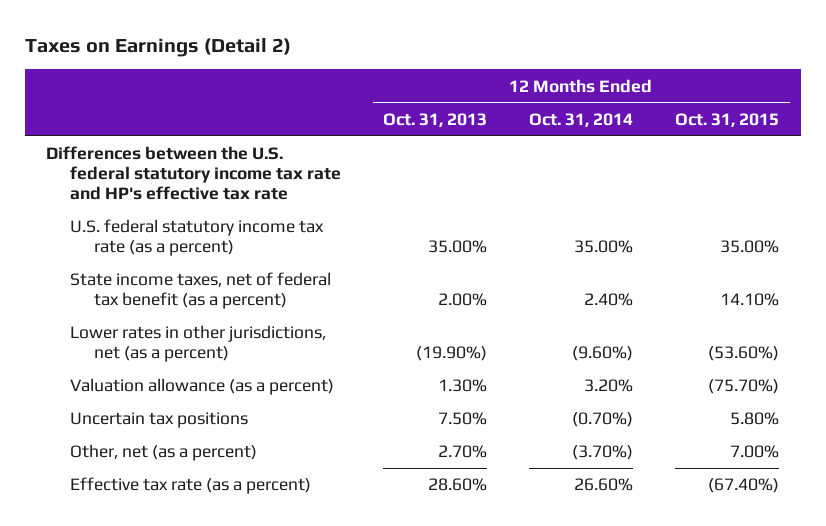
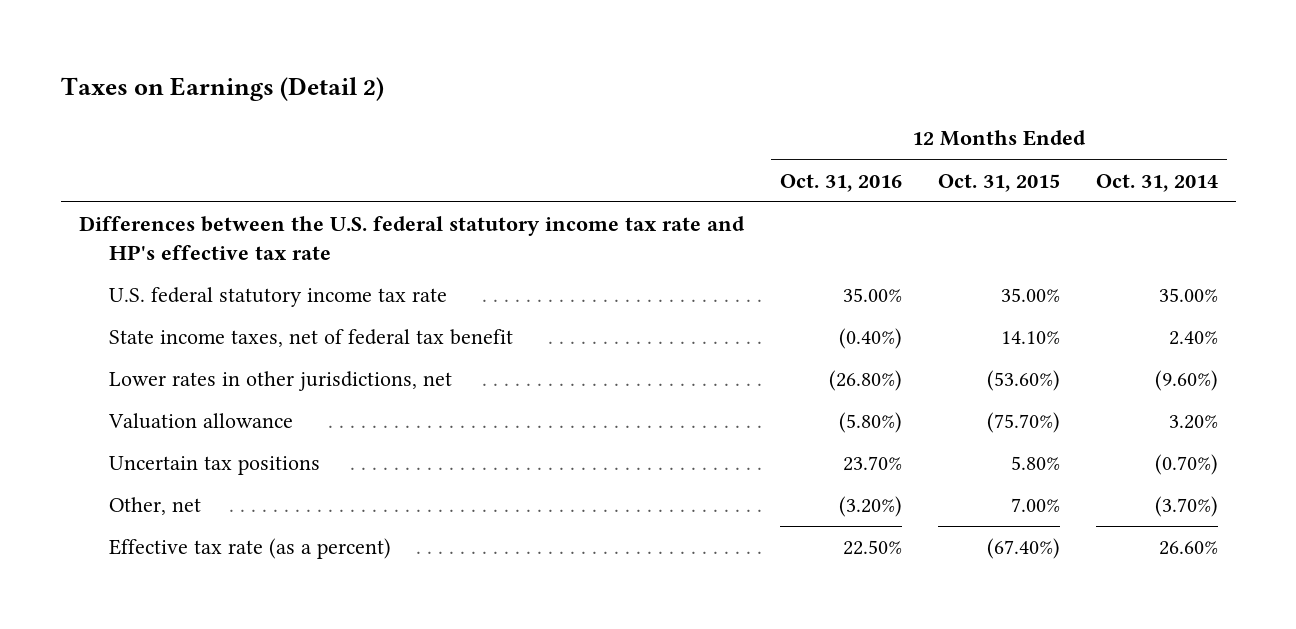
[383,112,488,127] Oct. 31, 2013 -> none
none -> [779,173,902,192] Oct. 31, 2016
[70,219,325,257] U.S. federal statutory income tax rate (as a percent) -> [108,287,447,308] U.S. federal statutory income tax rate
[70,272,332,310] State income taxes, net of federal tax benefit (as a percent) -> [108,329,513,348] State income taxes, net of federal tax benefit
[70,325,327,363] Lower rates in other jurisdictions, net (as a percent) -> [108,371,452,392] Lower rates in other jurisdictions, net
[70,378,335,396] Valuation allowance (as a percent) -> [107,413,293,430] Valuation allowance
[70,444,258,462] Other, net (as a percent) -> [108,497,201,516] Other, net

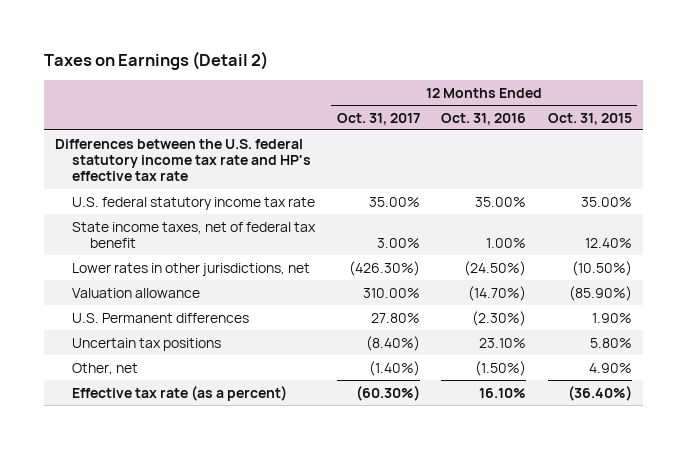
[1095,173,1218,192] Oct. 31, 2014 -> none
none -> [336,112,420,125] Oct. 31, 2017
[838,328,902,350] (0.40%) -> [486,237,527,248] 1.00%
[1000,331,1060,345] 14.10% -> [584,237,632,248] 12.40%
[828,370,902,392] (26.80%) -> [464,260,527,276] (24.50%)
[986,370,1060,392] (53.60%) -> [571,260,632,276] (10.50%)
[838,412,902,434] (5.80%) -> [468,285,527,301] (14.70%)
[986,412,1060,434] (75.70%) -> [568,285,632,301] (85.90%)
none -> [72,312,250,323] U.S. Permanent differences
[842,456,902,472] 23.70% -> [479,337,527,348] 23.10%
[838,496,902,518] (3.20%) -> [475,360,527,376] (1.50%)
[1010,498,1060,513] 7.00% -> [588,362,632,373] 4.90%
[842,540,902,556] 22.50% -> [479,387,527,398] 16.10%
[986,538,1060,560] (67.40%) -> [567,385,632,401] (36.40%)

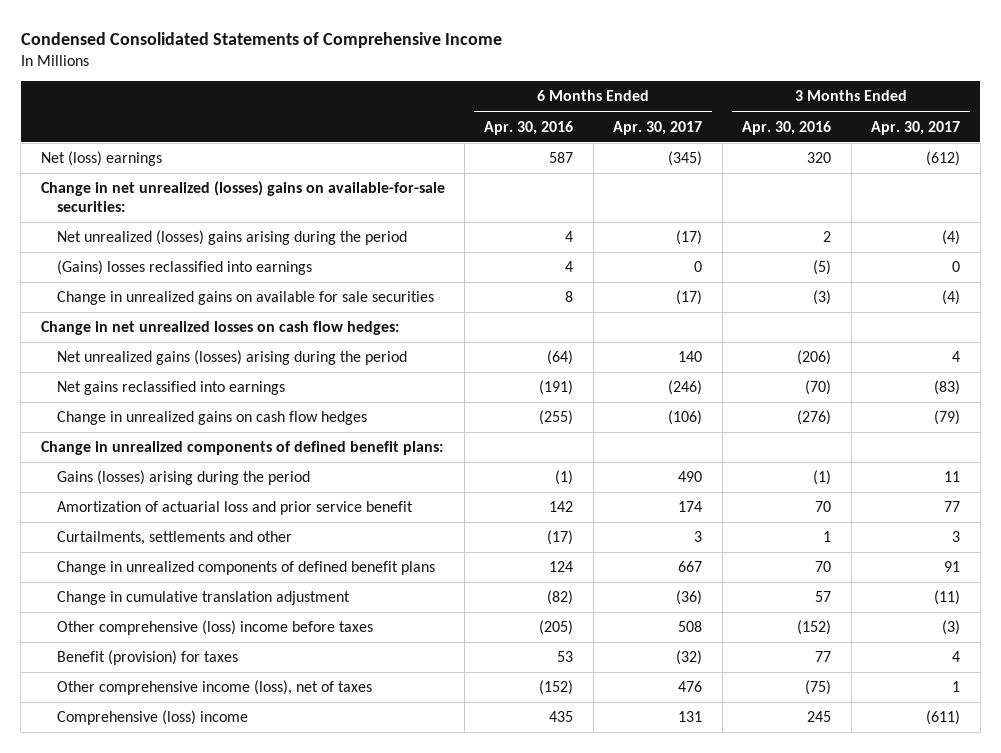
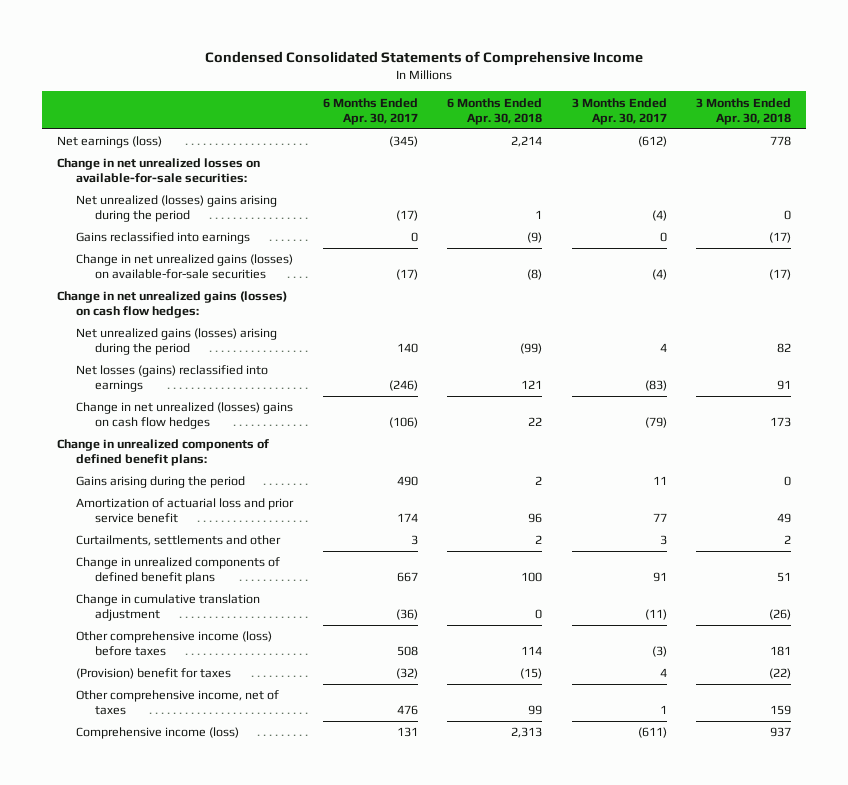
[484,120,574,135] Apr. 30, 2016 -> none
[742,120,832,135] Apr. 30, 2016 -> none
none -> [447,97,543,125] 6 Months Ended Apr. 30, 2018
none -> [696,97,792,125] 3 Months Ended Apr. 30, 2018
[40,151,162,167] Net (loss) earnings -> [56,136,162,149] Net earnings (loss)
[40,181,445,213] Change in net unrealized (losses) gains on available-for-sale securities: -> [56,158,260,184] Change in net unrealized losses on available-for-sale securities:
[56,260,312,276] (Gains) losses reclassified into earnings -> [75,232,250,245] Gains reclassified into earnings
[56,291,434,306] Change in unrealized gains on available for sale securities -> [75,254,293,280] Change in net unrealized gains (losses) on available-for-sale securities
[40,321,399,336] Change in net unrealized losses on cash flow hedges: -> [56,291,287,319] Change in net unrealized gains (losses) on cash flow hedges:
[56,381,285,396] Net gains reclassified into earnings -> [75,365,268,393] Net losses (gains) reclassified into earnings
[56,411,367,426] Change in unrealized gains on cash flow hedges -> [75,402,293,430] Change in net unrealized (losses) gains on cash flow hedges
[56,470,310,486] Gains (losses) arising during the period -> [75,476,245,489] Gains arising during the period
[56,620,373,636] Other comprehensive (loss) income before taxes -> [75,631,272,657] Other comprehensive income (loss) before taxes
[56,650,238,666] Benefit (provision) for taxes -> [75,668,231,680] (Provision) benefit for taxes
[56,680,372,696] Other comprehensive income (loss), net of taxes -> [75,690,279,716] Other comprehensive income, net of taxes
[56,710,248,726] Comprehensive (loss) income -> [75,727,239,740] Comprehensive income (loss)

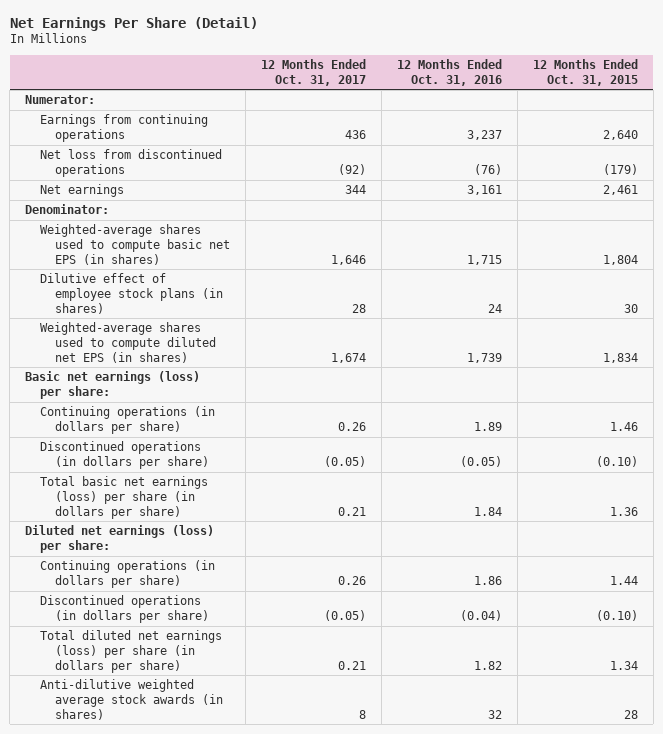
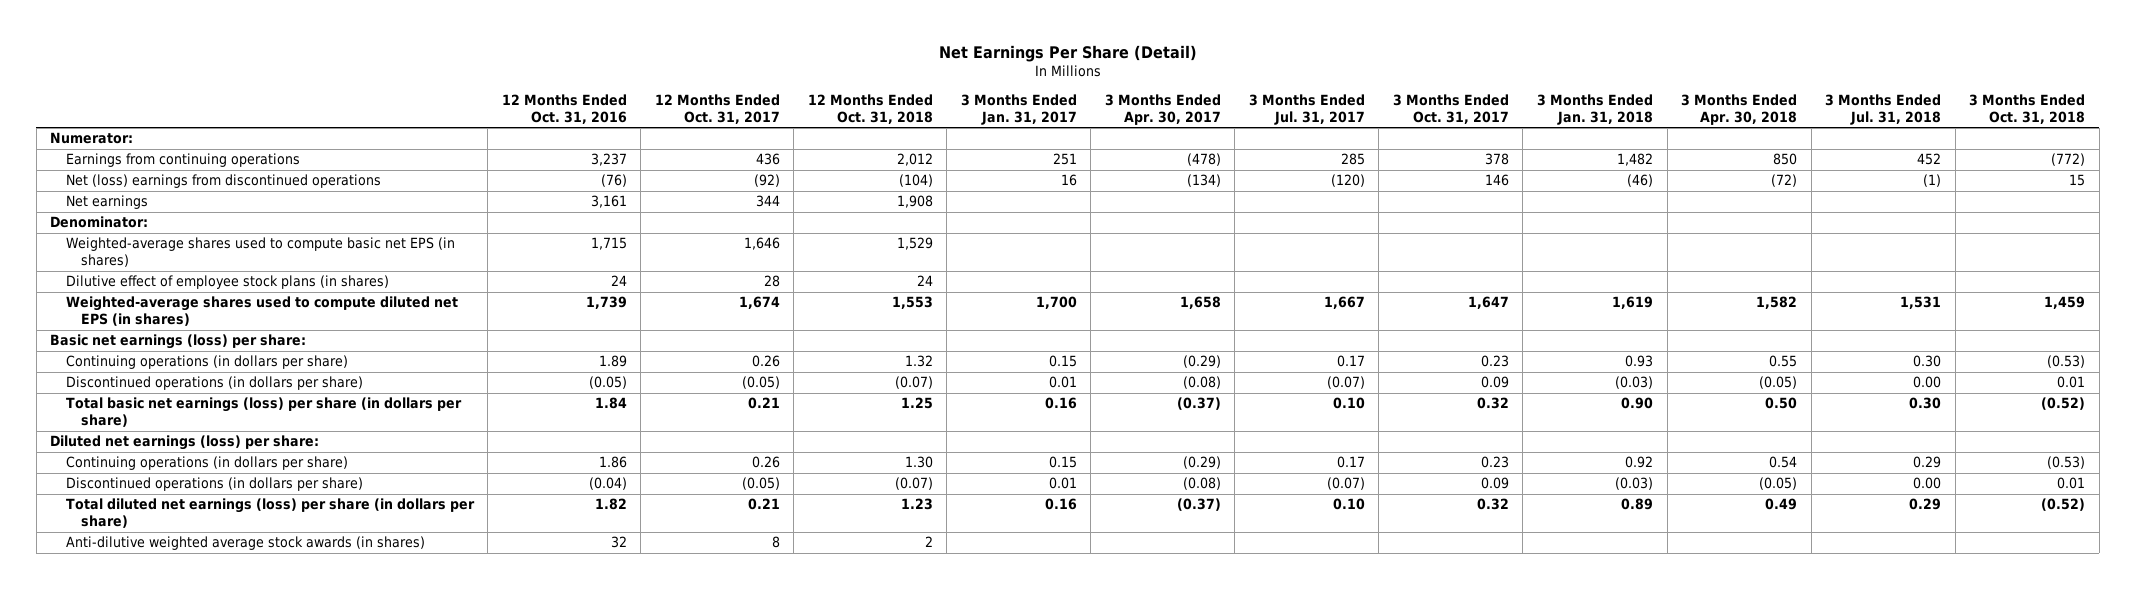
[533,59,639,86] 12 Months Ended Oct. 31, 2015 -> none
none -> [807,94,933,124] 12 Months Ended Oct. 31, 2018
none -> [960,94,1077,125] 3 Months Ended Jan. 31, 2017
none -> [1104,94,1221,125] 3 Months Ended Apr. 30, 2017
none -> [1248,94,1365,125] 3 Months Ended Jul. 31, 2017
none -> [1392,94,1509,124] 3 Months Ended Oct. 31, 2017
none -> [1536,94,1653,125] 3 Months Ended Jan. 31, 2018
none -> [1681,94,1798,125] 3 Months Ended Apr. 30, 2018
none -> [1825,94,1942,125] 3 Months Ended Jul. 31, 2018
none -> [1969,94,2086,124] 3 Months Ended Oct. 31, 2018
[40,149,223,177] Net loss from discontinued operations -> [65,174,381,189] Net (loss) earnings from discontinued operations

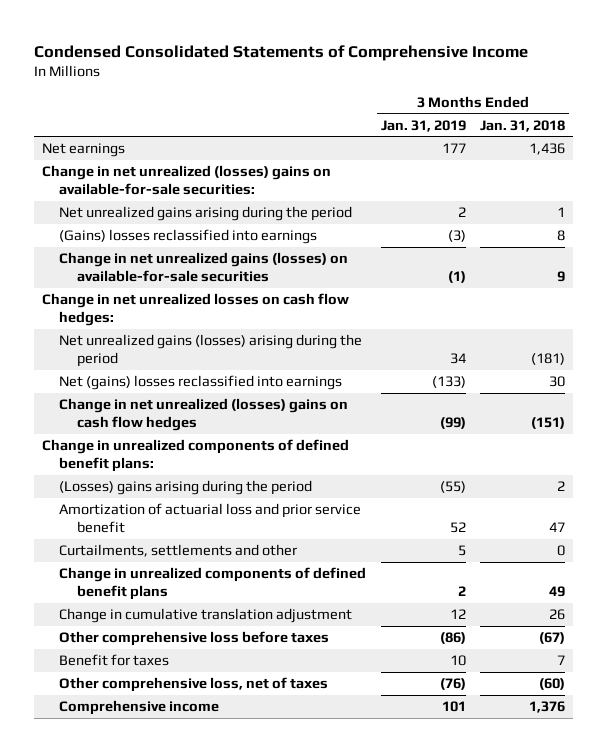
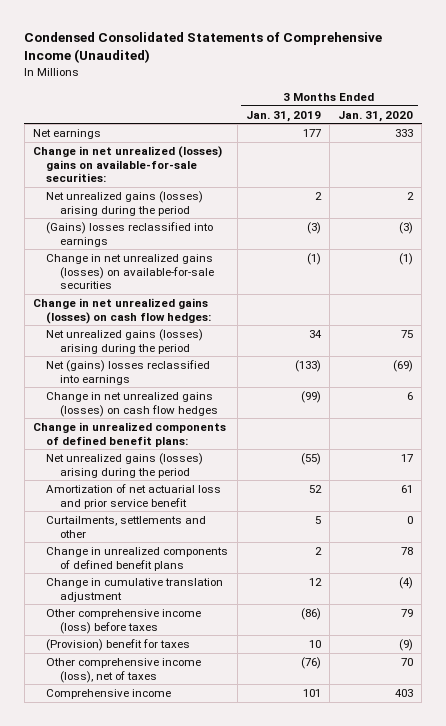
[34,44,529,61] Condensed Consolidated Statements of Comprehensive Income -> [24,32,383,64] Condensed Consolidated Statements of Comprehensive Income (Unaudited)
[480,119,566,132] Jan. 31, 2018 -> none
none -> [338,110,414,122] Jan. 31, 2020
[59,206,353,222] Net unrealized gains arising during the period -> [46,191,204,216] Net unrealized gains (losses) arising during the period
[41,293,349,327] Change in net unrealized losses on cash flow hedges: -> [33,298,212,324] Change in net unrealized gains (losses) on cash flow hedges:
[59,398,349,432] Change in net unrealized (losses) gains on cash flow hedges -> [46,392,218,417] Change in net unrealized gains (losses) on cash flow hedges
[59,480,313,496] (Losses) gains arising during the period -> [46,453,204,478] Net unrealized gains (losses) arising during the period
[59,503,362,534] Amortization of actuarial loss and prior service benefit -> [46,484,222,509] Amortization of net actuarial loss and prior service benefit
[59,631,330,647] Other comprehensive loss before taxes -> [46,609,202,634] Other comprehensive income (loss) before taxes
[59,654,170,667] Benefit for taxes -> [46,639,191,652] (Provision) benefit for taxes
[59,677,329,693] Other comprehensive loss, net of taxes -> [46,658,202,683] Other comprehensive income (loss), net of taxes

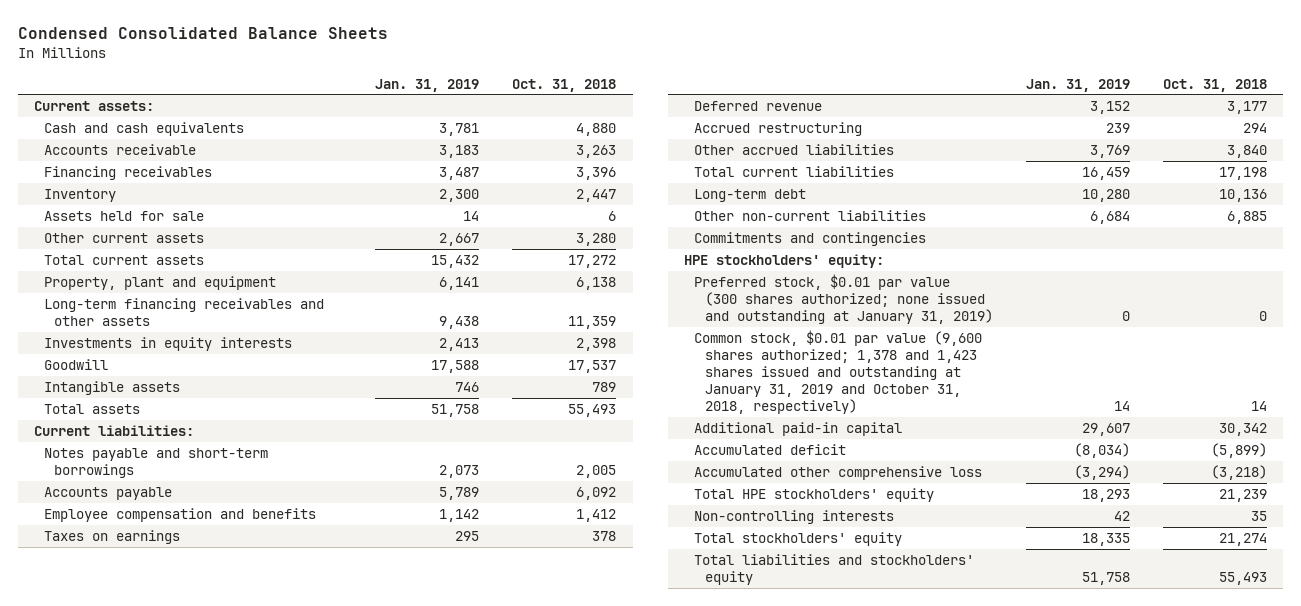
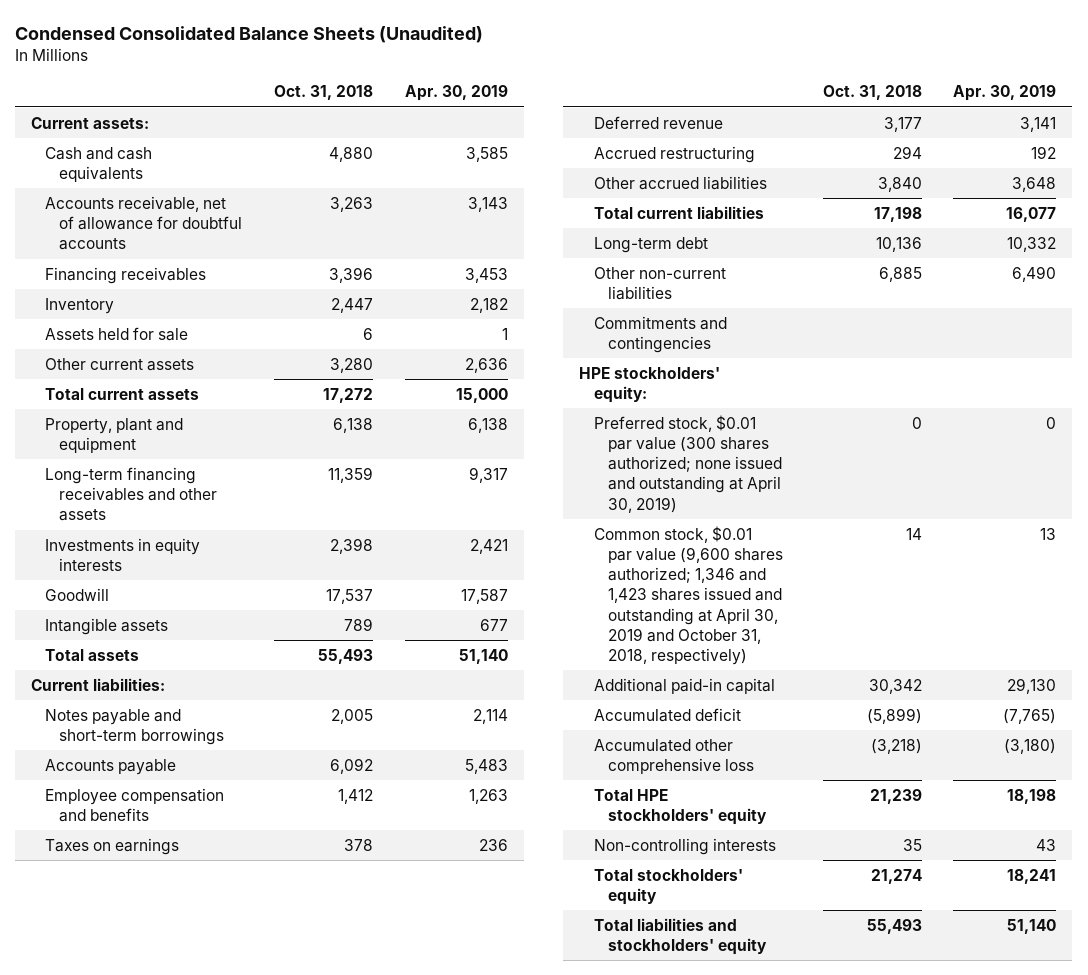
[17,27,388,40] Condensed Consolidated Balance Sheets -> [15,25,484,43] Condensed Consolidated Balance Sheets (Unaudited)
[375,78,480,92] Jan. 31, 2019 -> none
none -> [405,85,509,102] Apr. 30, 2019
[44,144,197,156] Accounts receivable -> [45,195,243,251] Accounts receivable, net of allowance for doubtful accounts
[694,274,993,325] Preferred stock, $0.01 par value (300 shares authorized; none issued and outstanding at January 31, 2019) -> [593,414,782,513] Preferred stock, $0.01 par value (300 shares authorized; none issued and outstanding at April 30, 2019)
[694,330,983,415] Common stock, $0.01 par value (9,600 shares authorized; 1,378 and 1,423 shares issued and outstanding at January 31, 2019 and October 31, 2018, respectively) -> [593,525,783,666] Common stock, $0.01 par value (9,600 shares authorized; 1,346 and 1,423 shares issued and outstanding at April 30, 2019 and October 31, 2018, respectively)

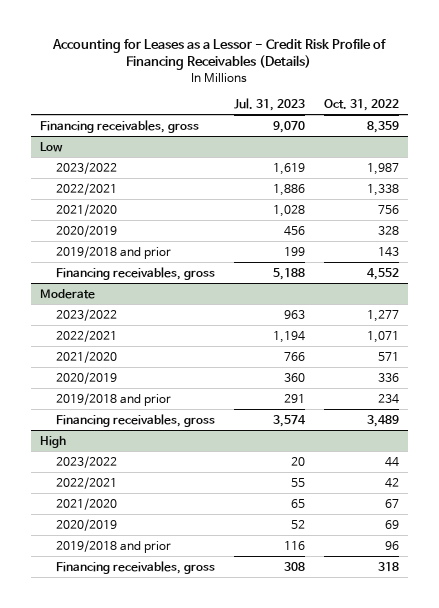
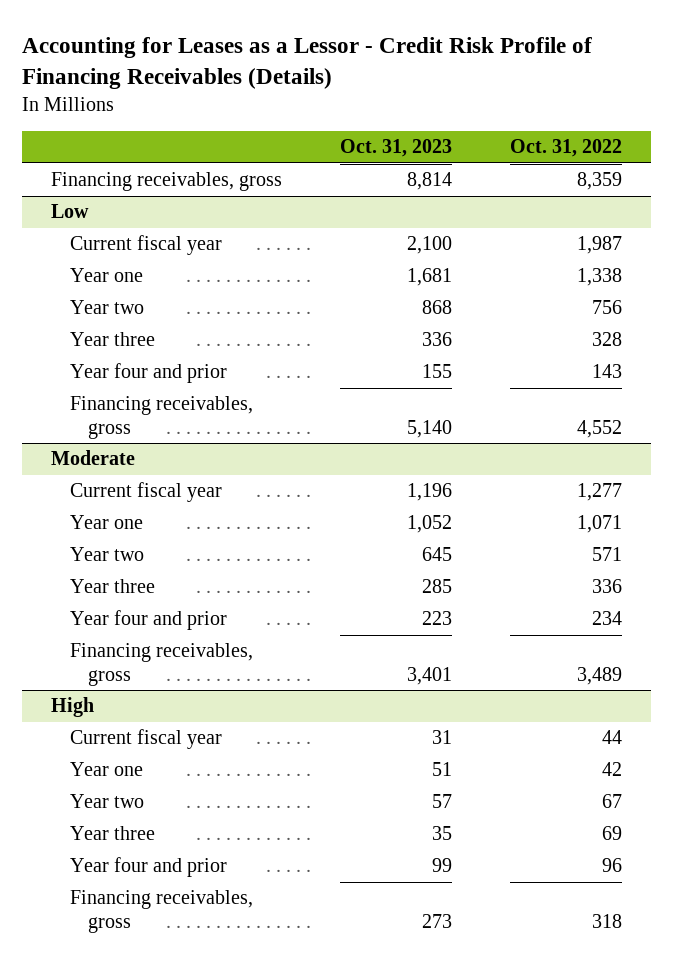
[233,97,305,111] Jul. 31, 2023 -> none
none -> [340,139,453,158] Oct. 31, 2023
[56,161,118,174] 2023/2022 -> [69,235,222,256] Current fiscal year
[56,182,118,195] 2022/2021 -> [69,268,143,283] Year one
[56,203,118,216] 2021/2020 -> [69,300,144,315] Year two
[56,224,118,237] 2020/2019 -> [69,332,155,347] Year three
[56,245,172,259] 2019/2018 and prior -> [69,363,227,384] Year four and prior
[56,308,118,321] 2023/2022 -> [69,482,222,503] Current fiscal year
[56,329,118,342] 2022/2021 -> [69,515,143,530] Year one
[56,350,118,363] 2021/2020 -> [69,547,144,562] Year two
[56,371,118,384] 2020/2019 -> [69,579,155,594] Year three
[56,392,172,406] 2019/2018 and prior -> [69,610,227,631] Year four and prior
[56,455,118,468] 2023/2022 -> [69,729,222,750] Current fiscal year
[56,476,118,489] 2022/2021 -> [69,762,143,777] Year one
[56,497,118,510] 2021/2020 -> [69,794,144,809] Year two
[56,518,118,531] 2020/2019 -> [69,826,155,841] Year three
[56,539,172,553] 2019/2018 and prior -> [69,857,227,878] Year four and prior

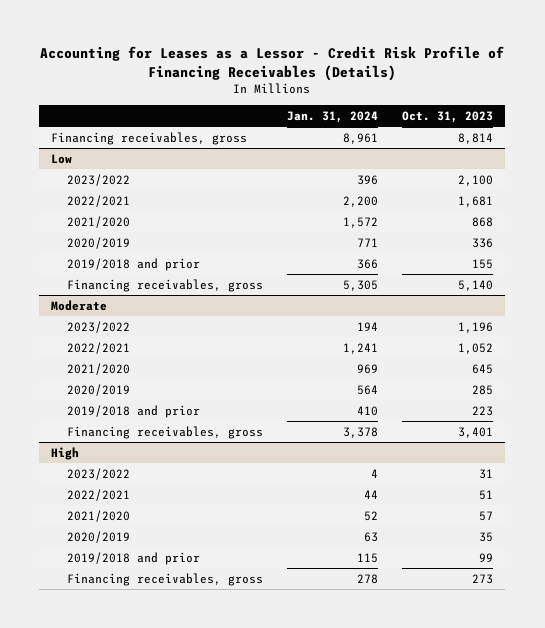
[510,139,623,158] Oct. 31, 2022 -> none
none -> [287,110,379,123] Jan. 31, 2024
[69,235,222,256] Current fiscal year -> [67,173,131,186] 2023/2022
[69,268,143,283] Year one -> [67,194,131,207] 2022/2021
[69,300,144,315] Year two -> [67,215,131,228] 2021/2020
[69,332,155,347] Year three -> [67,236,131,249] 2020/2019
[69,363,227,384] Year four and prior -> [67,257,201,271] 2019/2018 and prior
[69,482,222,503] Current fiscal year -> [67,320,131,333] 2023/2022
[69,515,143,530] Year one -> [67,341,131,354] 2022/2021
[69,547,144,562] Year two -> [67,362,131,375] 2021/2020
[69,579,155,594] Year three -> [67,383,131,396] 2020/2019
[69,610,227,631] Year four and prior -> [67,404,201,418] 2019/2018 and prior
[69,729,222,750] Current fiscal year -> [67,467,131,480] 2023/2022
[69,762,143,777] Year one -> [67,488,131,501] 2022/2021
[69,794,144,809] Year two -> [67,509,131,522] 2021/2020
[69,826,155,841] Year three -> [67,530,131,543] 2020/2019
[69,857,227,878] Year four and prior -> [67,551,201,565] 2019/2018 and prior

